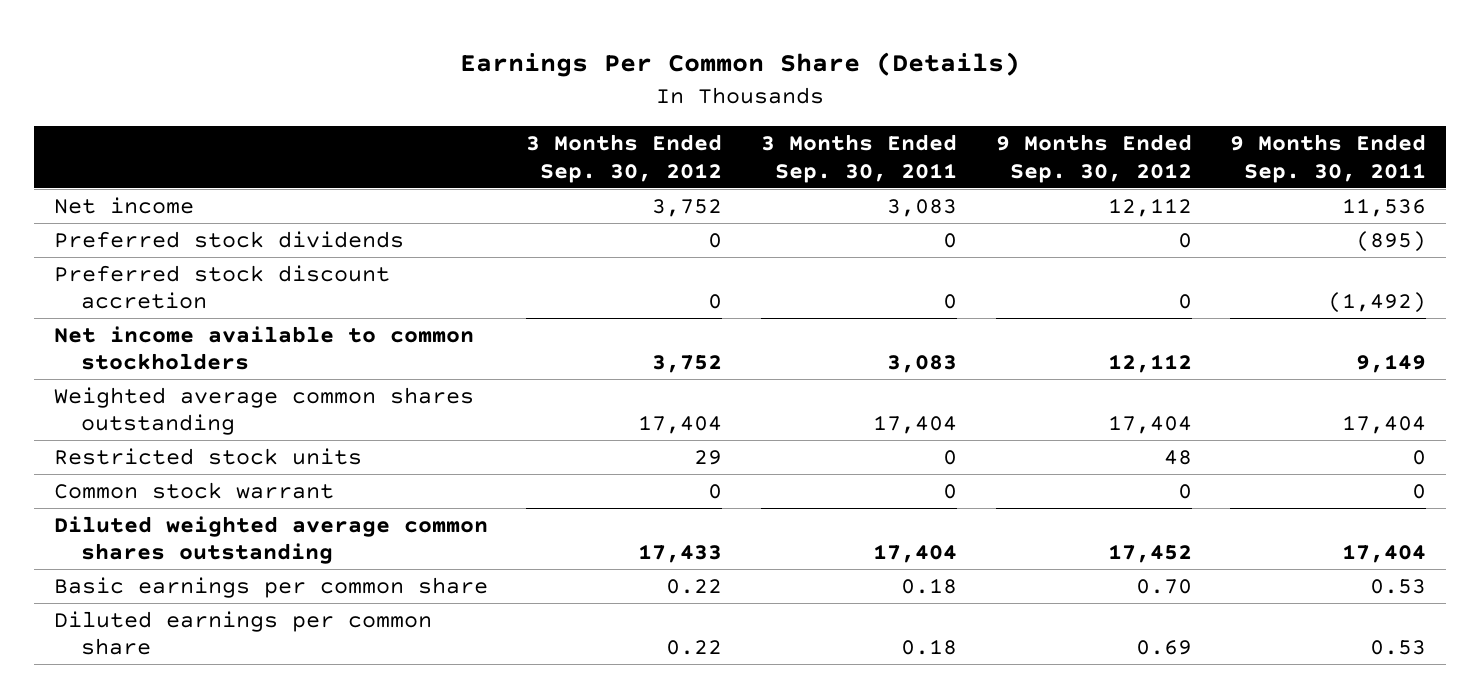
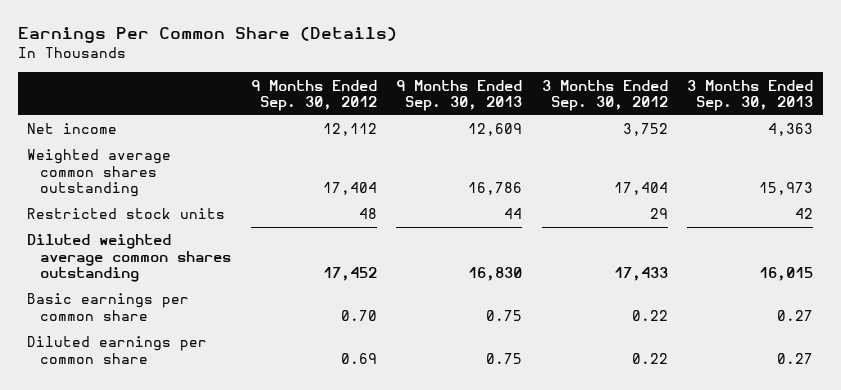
[760,134,957,183] 3 Months Ended Sep. 30, 2011 -> none
[1230,134,1427,183] 9 Months Ended Sep. 30, 2011 -> none
none -> [396,79,523,112] 9 Months Ended Sep. 30, 2013
none -> [687,79,814,112] 3 Months Ended Sep. 30, 2013
[53,230,404,248] Preferred stock dividends -> none
[53,264,390,310] Preferred stock discount accretion -> none
[53,325,474,371] Net income available to common stockholders -> none
[53,481,334,499] Common stock warrant -> none

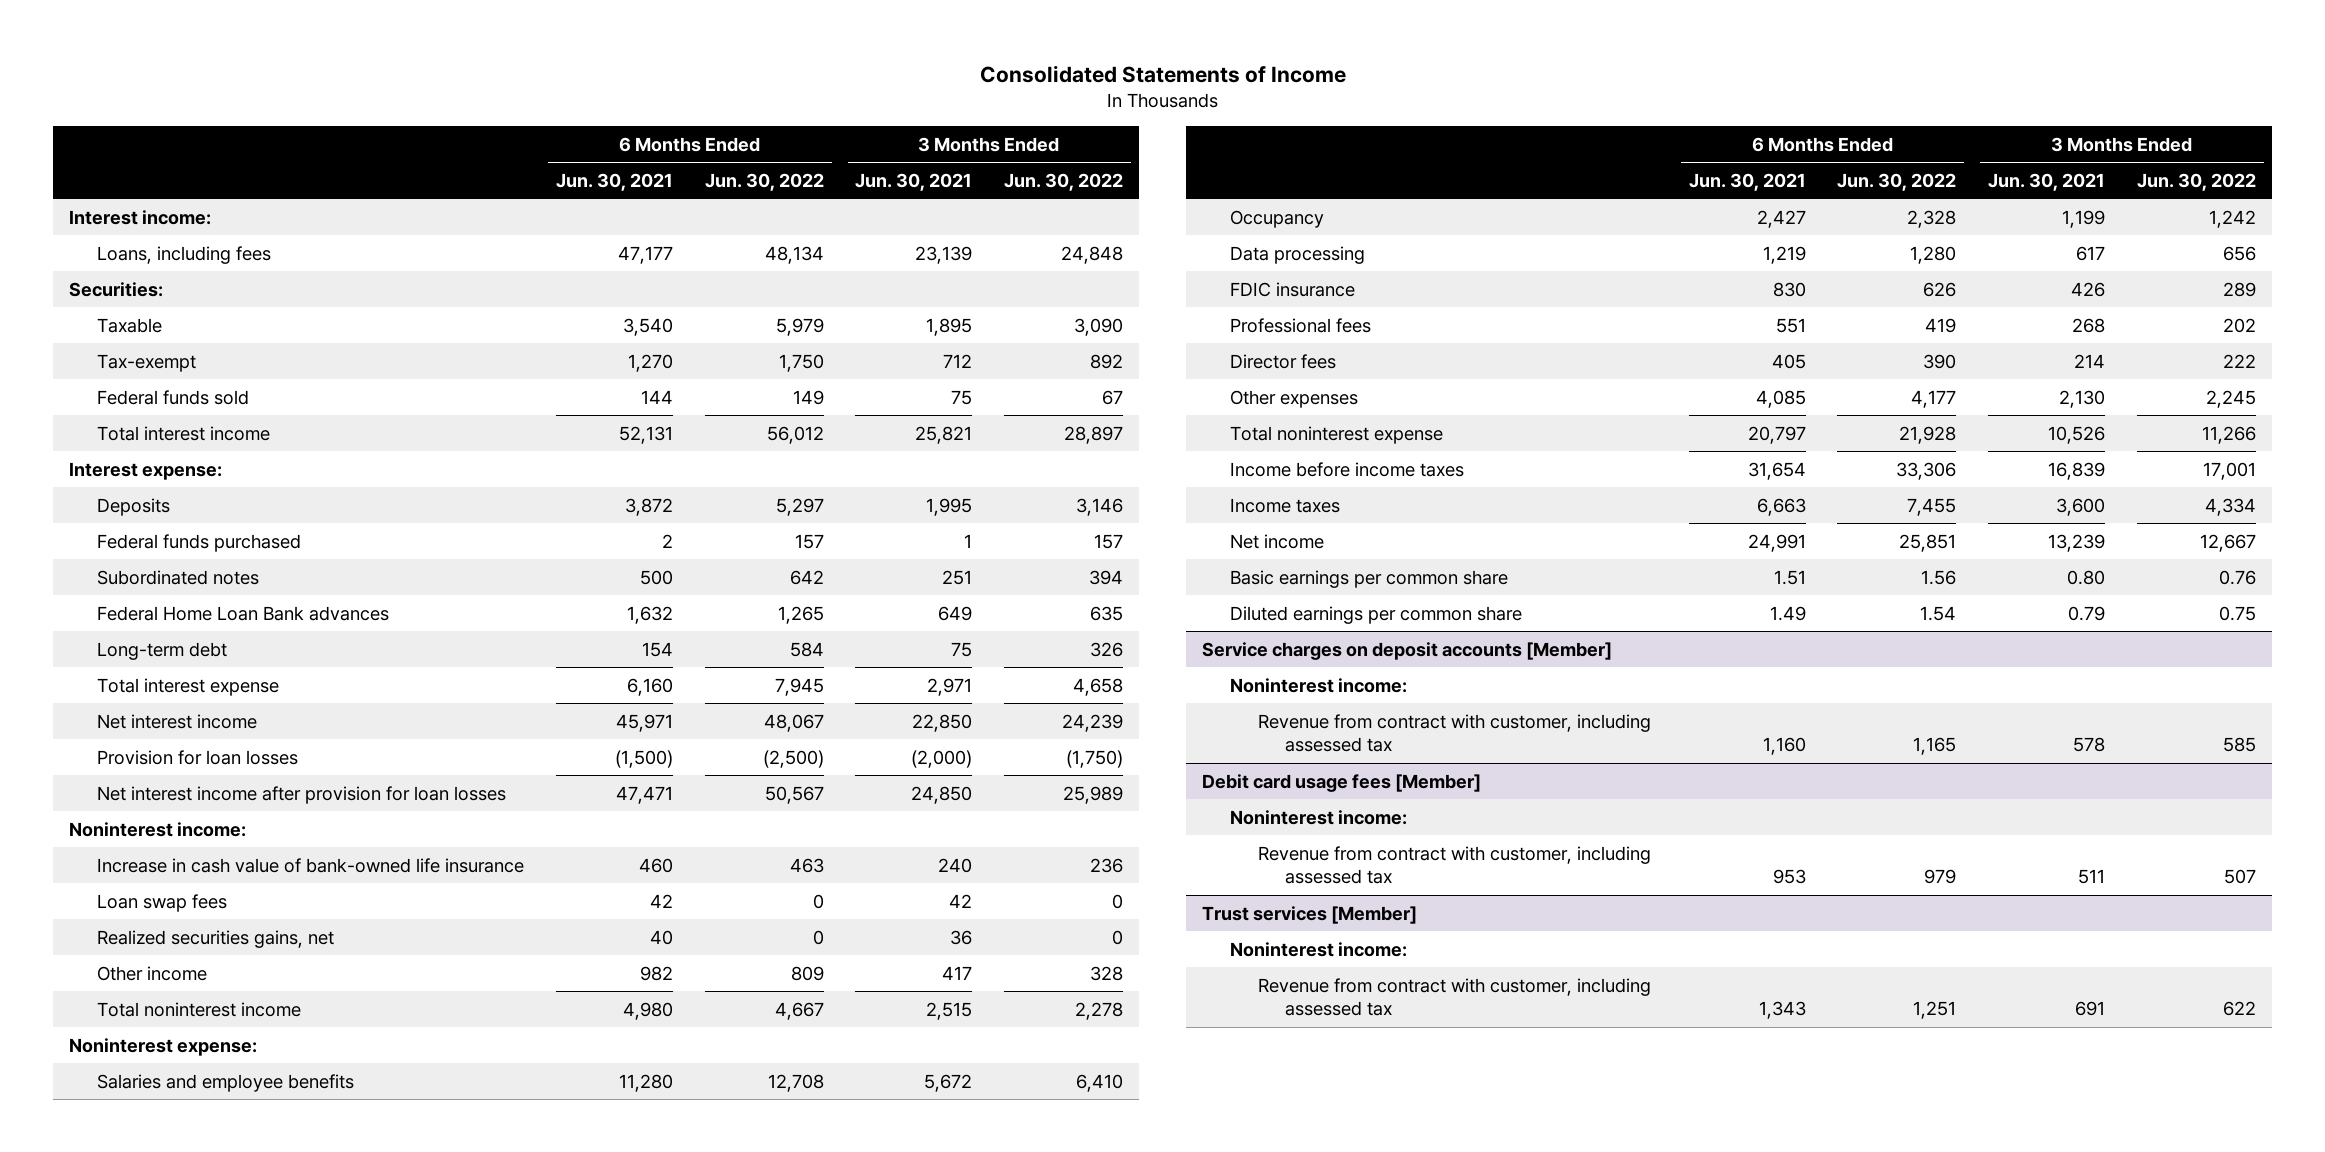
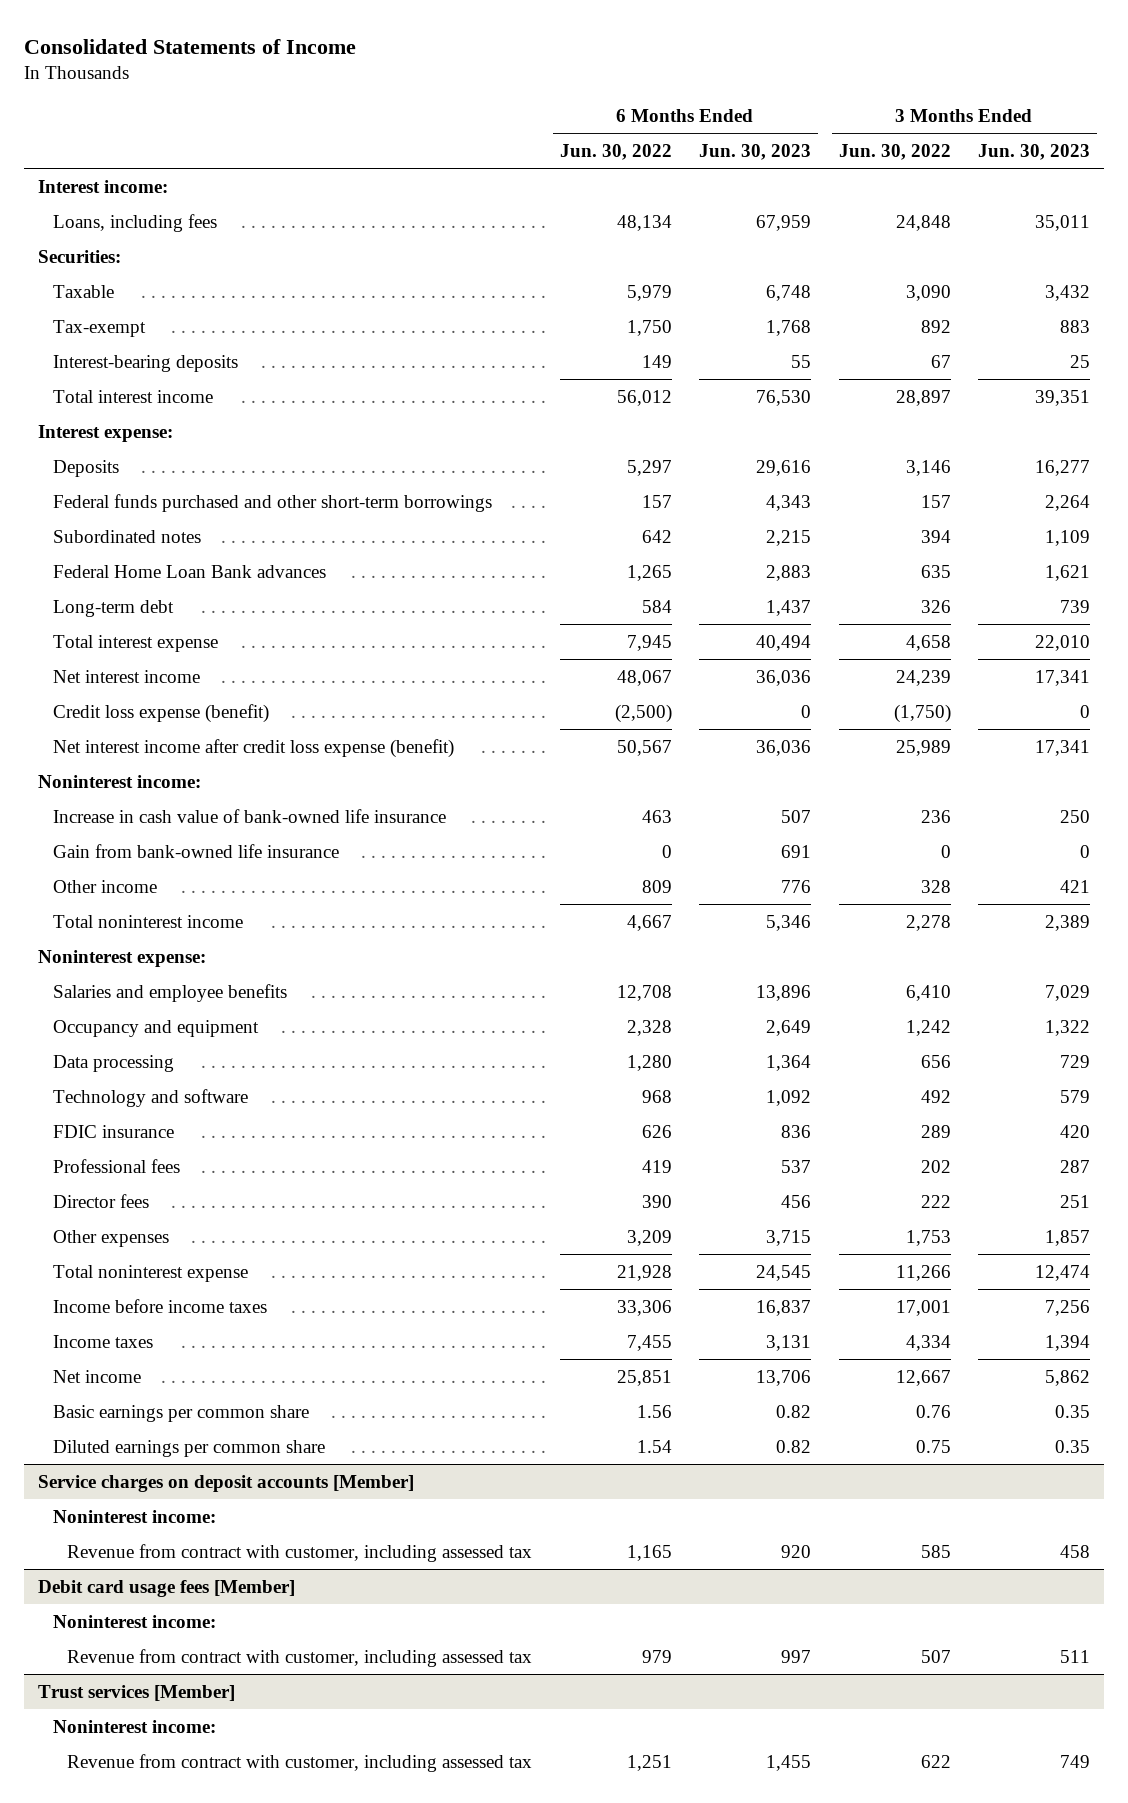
[555,172,673,191] Jun. 30, 2021 -> none
[855,172,973,191] Jun. 30, 2021 -> none
none -> [699,143,812,160] Jun. 30, 2023
none -> [978,143,1091,160] Jun. 30, 2023
[96,389,249,405] Federal funds sold -> [52,354,238,372] Interest-bearing deposits
[96,533,301,552] Federal funds purchased -> [52,493,492,512] Federal funds purchased and other short-term borrowings
[96,749,298,765] Provision for loan losses -> [52,703,269,723] Credit loss expense (benefit)
[96,785,506,804] Net interest income after provision for loan losses -> [52,738,454,758] Net interest income after credit loss expense (benefit)
[96,893,227,912] Loan swap fees -> none
[96,929,334,948] Realized securities gains, net -> none
none -> [52,843,339,858] Gain from bank-owned life insurance
[1229,209,1324,228] Occupancy -> [52,1019,259,1037] Occupancy and equipment
none -> [52,1088,248,1107] Technology and software
[1911,389,1957,408] 4,177 -> [626,1229,672,1246] 3,209
[2206,389,2257,408] 2,245 -> [905,1229,951,1246] 1,753

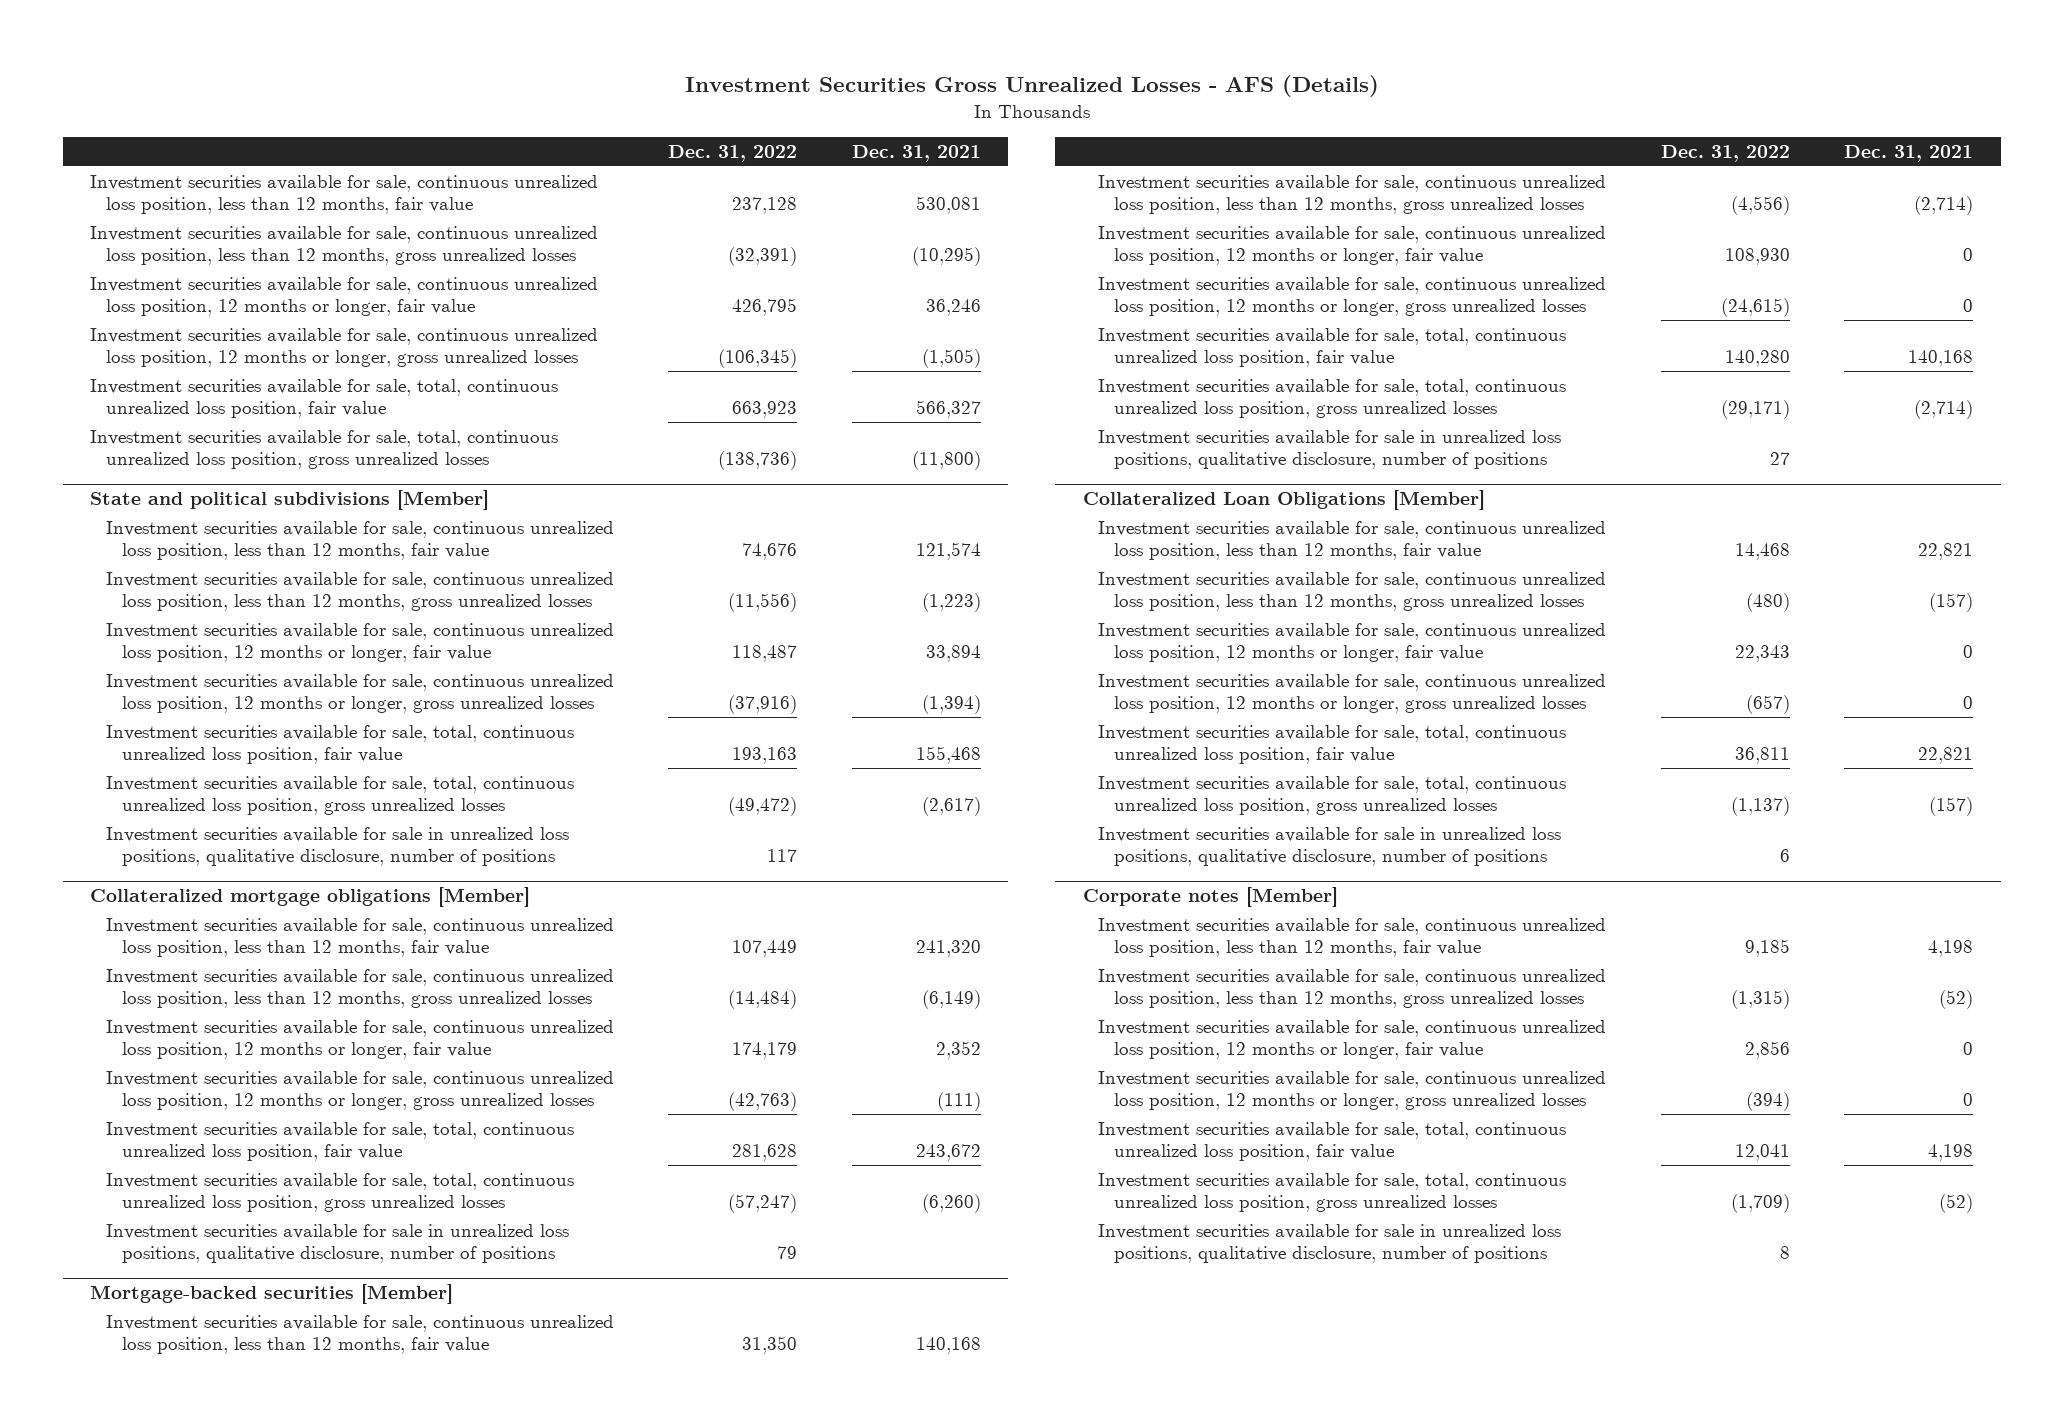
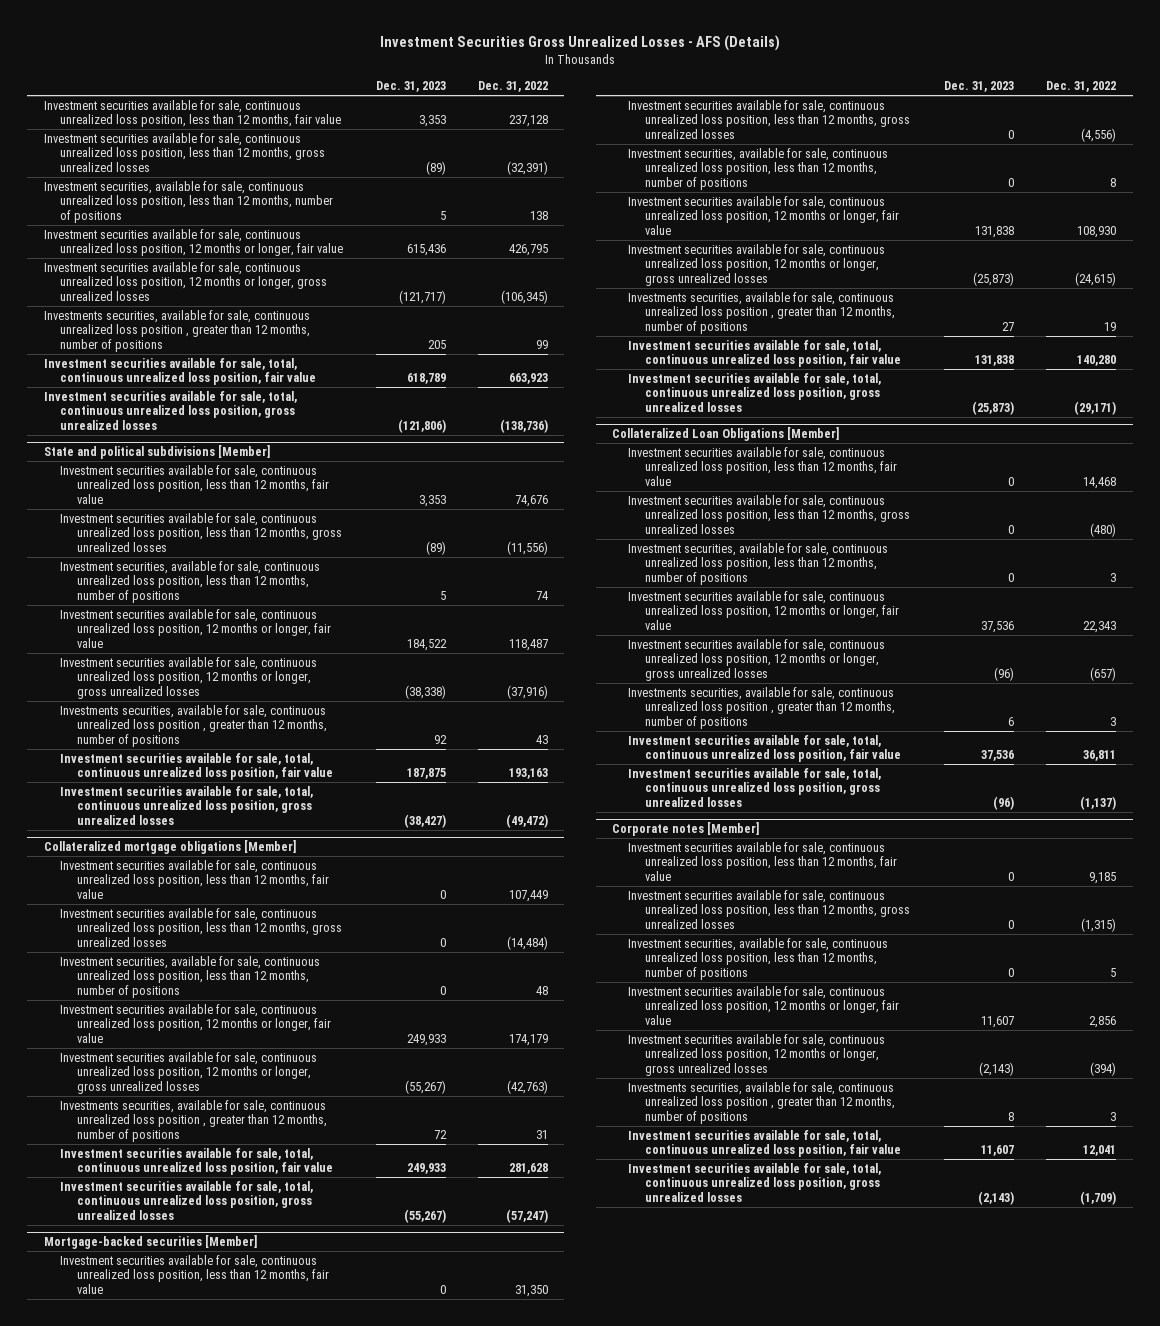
[851,144,981,162] Dec. 31, 2021 -> none
none -> [375,81,446,93] Dec. 31, 2023
none -> [43,180,334,223] Investment securities, available for sale, continuous unrealized loss position, less than 12 months, number of positions
none -> [43,309,311,352] Investments securities, available for sale, continuous unrealized loss position , greater than 12 months, number of positions
none -> [60,560,321,603] Investment securities, available for sale, continuous unrealized loss position, less than 12 months, number of positions
none -> [60,704,327,747] Investments securities, available for sale, continuous unrealized loss position , greater than 12 months, number of positions
[105,826,569,867] Investment securities available for sale in unrealized loss positions, qualitative disclosure, number of positions -> none
none -> [60,955,321,998] Investment securities, available for sale, continuous unrealized loss position, less than 12 months, number of positions
none -> [60,1099,327,1142] Investments securities, available for sale, continuous unrealized loss position , greater than 12 months, number of positions
[105,1223,569,1264] Investment securities available for sale in unrealized loss positions, qualitative disclosure, number of positions -> none
none -> [628,147,889,190] Investment securities, available for sale, continuous unrealized loss position, less than 12 months, number of positions
none -> [628,291,895,334] Investments securities, available for sale, continuous unrealized loss position , greater than 12 months, number of positions
[1098,429,1562,470] Investment securities available for sale in unrealized loss positions, qualitative disclosure, number of positions -> none
none -> [628,542,889,585] Investment securities, available for sale, continuous unrealized loss position, less than 12 months, number of positions
none -> [628,686,895,729] Investments securities, available for sale, continuous unrealized loss position , greater than 12 months, number of positions
[1098,826,1562,867] Investment securities available for sale in unrealized loss positions, qualitative disclosure, number of positions -> none
none -> [628,937,889,980] Investment securities, available for sale, continuous unrealized loss position, less than 12 months, number of positions
none -> [628,1081,895,1124] Investments securities, available for sale, continuous unrealized loss position , greater than 12 months, number of positions
[1098,1223,1562,1264] Investment securities available for sale in unrealized loss positions, qualitative disclosure, number of positions -> none

